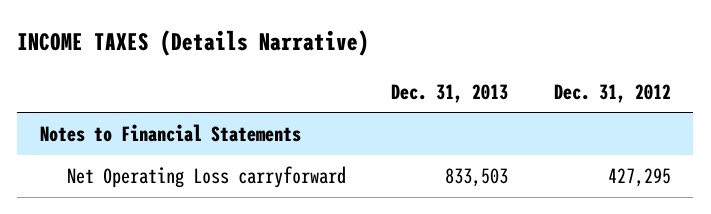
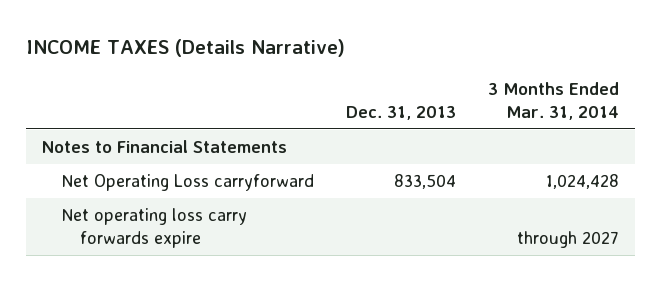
[553,83,671,103] Dec. 31, 2012 -> none
none -> [487,82,619,120] 3 Months Ended Mar. 31, 2014
[445,168,509,188] 833,503 -> [394,174,457,190] 833,504
none -> [61,208,248,248] Net operating loss carry forwards expire

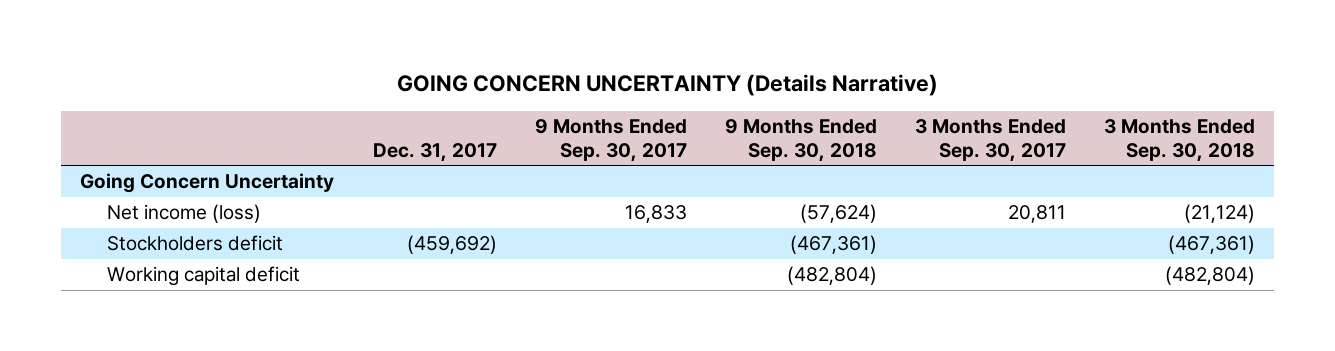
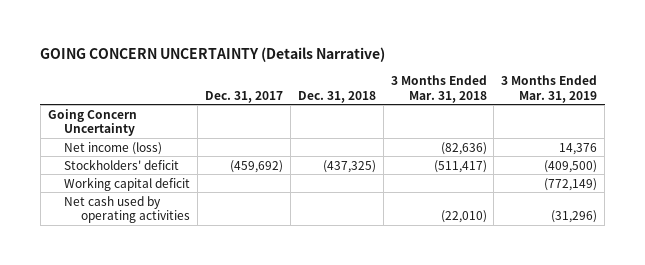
[534,118,687,162] 9 Months Ended Sep. 30, 2017 -> none
[724,118,877,162] 9 Months Ended Sep. 30, 2018 -> none
[914,118,1066,162] 3 Months Ended Sep. 30, 2017 -> none
[1104,118,1256,162] 3 Months Ended Sep. 30, 2018 -> none
none -> [297,90,376,103] Dec. 31, 2018
none -> [390,74,487,103] 3 Months Ended Mar. 31, 2018
none -> [501,74,598,103] 3 Months Ended Mar. 31, 2019
[106,235,283,252] Stockholders deficit -> [64,158,180,170] Stockholders' deficit
none -> [64,195,190,224] Net cash used by operating activities

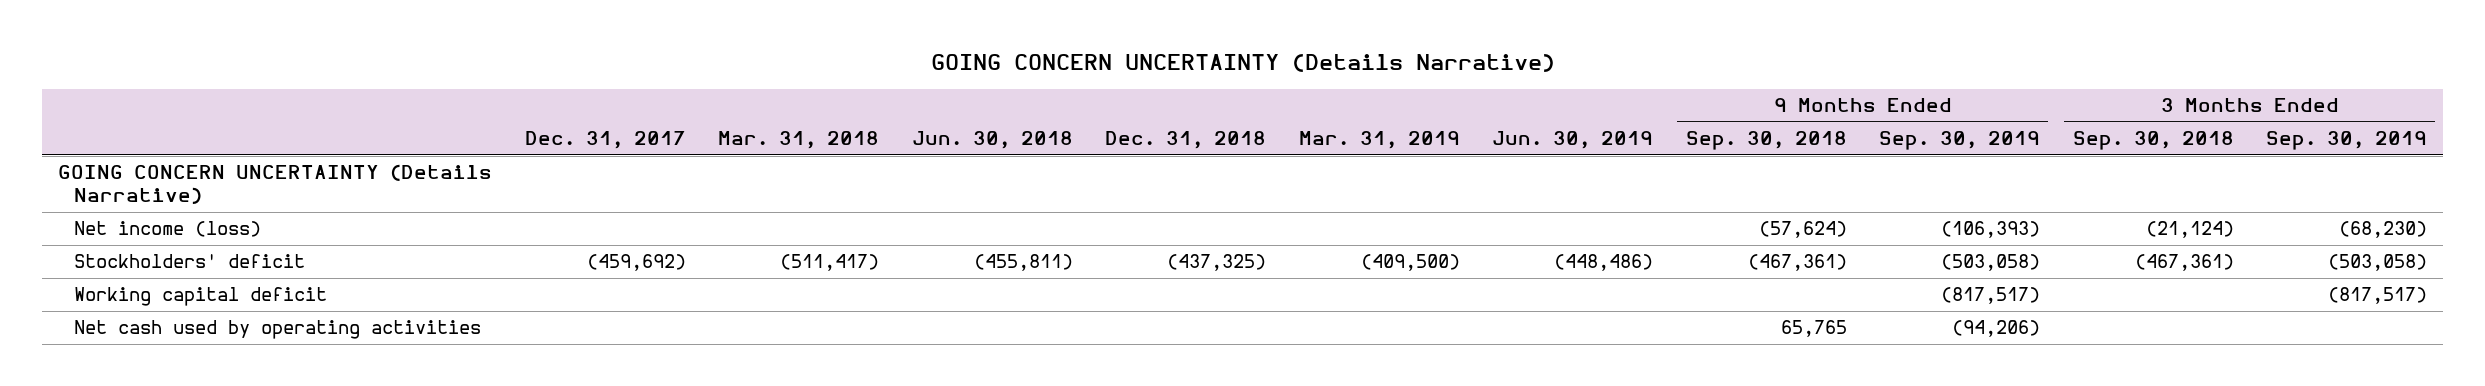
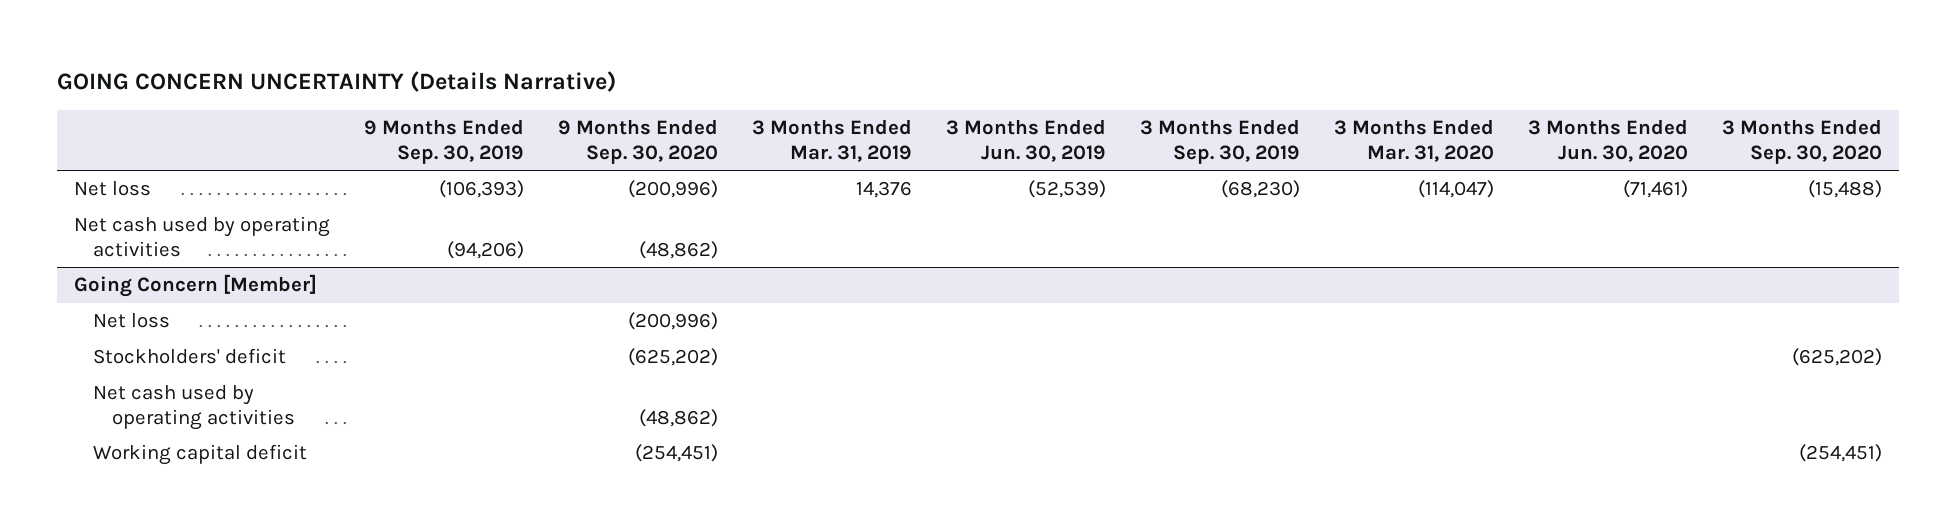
[524,131,686,150] Dec. 31, 2017 -> none
[718,131,880,150] Mar. 31, 2018 -> none
[911,131,1073,150] Jun. 30, 2018 -> none
[1105,131,1267,150] Dec. 31, 2018 -> none
[1298,131,1460,150] Mar. 31, 2019 -> none
[1492,131,1654,150] Jun. 30, 2019 -> none
[1685,131,1847,151] Sep. 30, 2018 -> none
[2072,131,2234,151] Sep. 30, 2018 -> none
none -> [558,118,719,164] 9 Months Ended Sep. 30, 2020
none -> [752,118,913,162] 3 Months Ended Mar. 31, 2019
none -> [946,118,1107,162] 3 Months Ended Jun. 30, 2019
none -> [1334,118,1495,162] 3 Months Ended Mar. 31, 2020
none -> [1528,118,1689,162] 3 Months Ended Jun. 30, 2020
none -> [1722,118,1883,164] 3 Months Ended Sep. 30, 2020
[58,164,493,205] GOING CONCERN UNCERTAINTY (Details Narrative) -> none
[74,254,306,269] Stockholders' deficit -> none
[74,287,328,307] Working capital deficit -> none
[74,221,262,238] Net income (loss) -> [73,181,151,197] Net loss
none -> [73,274,317,298] Going Concern [Member]
none -> [92,313,170,329] Net loss
none -> [92,348,286,365] Stockholders' deficit
none -> [92,385,295,431] Net cash used by operating activities
none -> [92,444,307,466] Working capital deficit

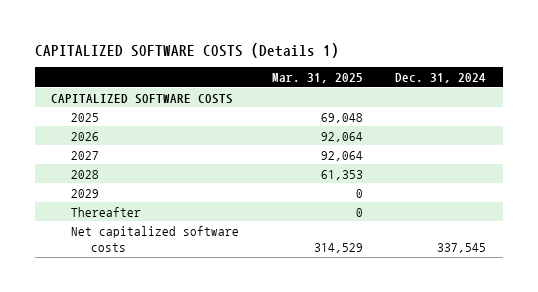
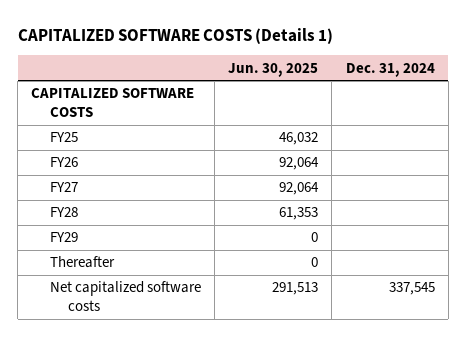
[271,72,363,83] Mar. 31, 2025 -> none
none -> [228,62,319,77] Jun. 30, 2025
[71,112,100,122] 2025 -> [49,132,78,143] FY25
[71,131,100,141] 2026 -> [49,157,78,168] FY26
[71,150,100,160] 2027 -> [49,182,78,193] FY27
[71,169,100,179] 2028 -> [49,207,78,218] FY28
[71,188,100,198] 2029 -> [49,232,78,243] FY29

